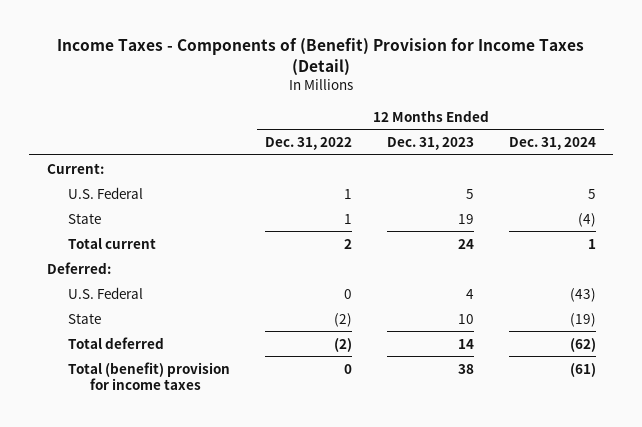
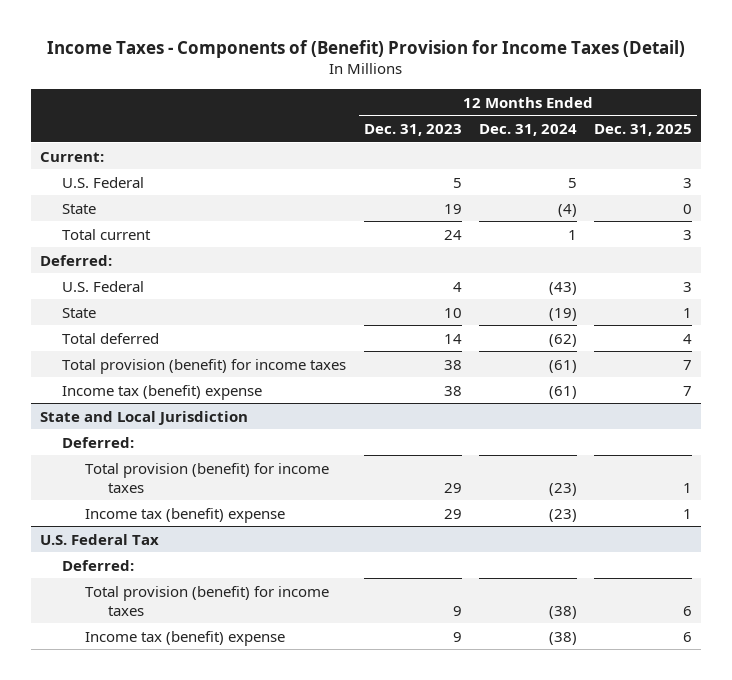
[265,136,353,150] Dec. 31, 2022 -> none
none -> [594,124,693,137] Dec. 31, 2025
[68,361,231,390] Total (benefit) provision for income taxes -> [62,358,347,374] Total provision (benefit) for income taxes
none -> [62,384,263,400] Income tax (benefit) expense
none -> [39,410,248,425] State and Local Jurisdiction
none -> [62,436,135,448] Deferred:
none -> [85,462,330,493] Total provision (benefit) for income taxes
none -> [85,507,286,523] Income tax (benefit) expense
none -> [39,533,159,545] U.S. Federal Tax
none -> [62,559,135,571] Deferred:
none -> [85,585,330,616] Total provision (benefit) for income taxes
none -> [85,630,286,646] Income tax (benefit) expense

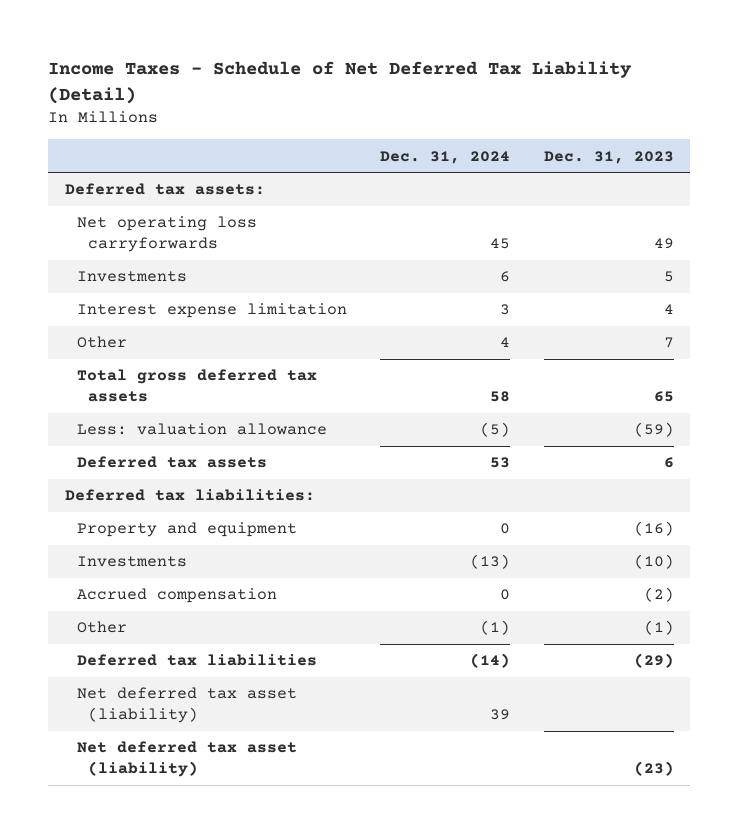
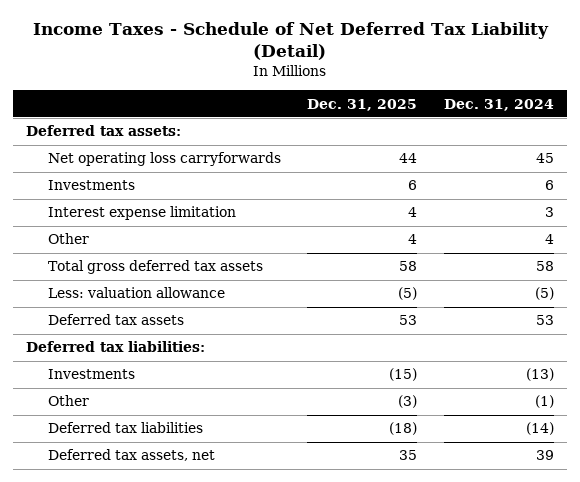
[543,150,674,164] Dec. 31, 2023 -> none
none -> [307,98,418,111] Dec. 31, 2025
[76,522,297,538] Property and equipment -> none
[76,588,277,604] Accrued compensation -> none
[76,741,297,777] Net deferred tax asset (liability) -> none
[76,687,297,723] Net deferred tax asset (liability) -> [48,449,216,462] Deferred tax assets, net

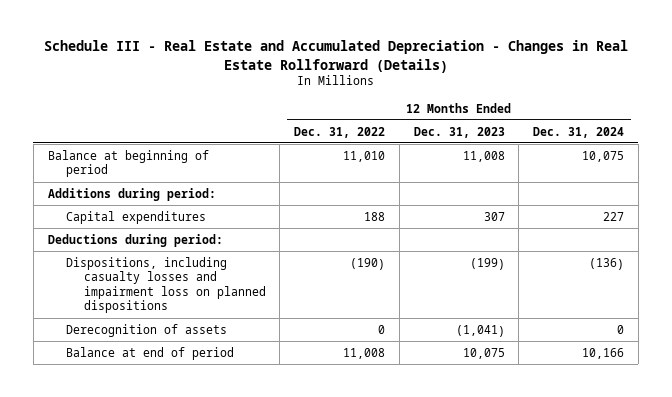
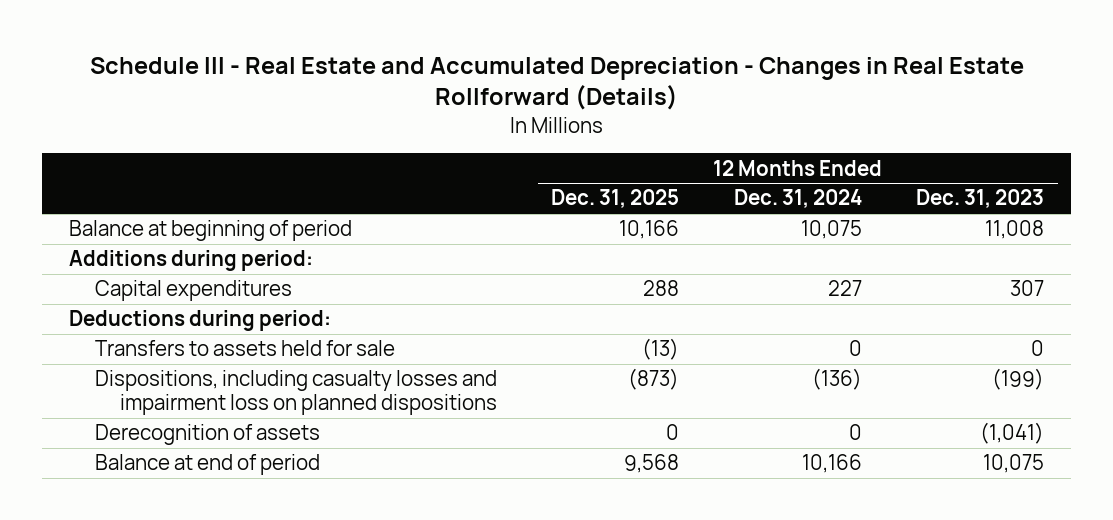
[294,126,386,138] Dec. 31, 2022 -> none
none -> [551,189,680,209] Dec. 31, 2025
none -> [94,340,395,357] Transfers to assets held for sale

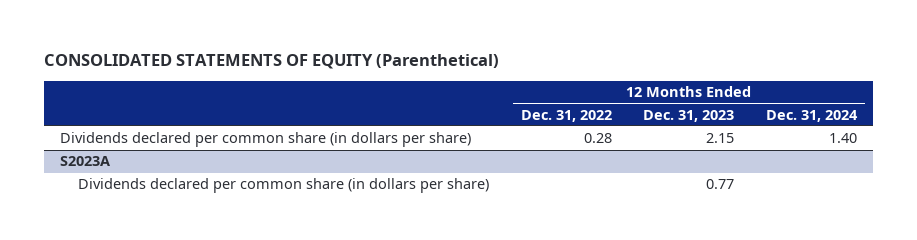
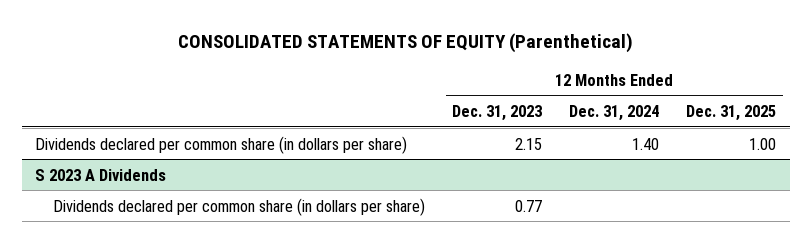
[520,109,612,122] Dec. 31, 2022 -> none
none -> [686,104,777,121] Dec. 31, 2025
[60,156,111,167] S2023A -> [35,168,167,181] S 2023 A Dividends

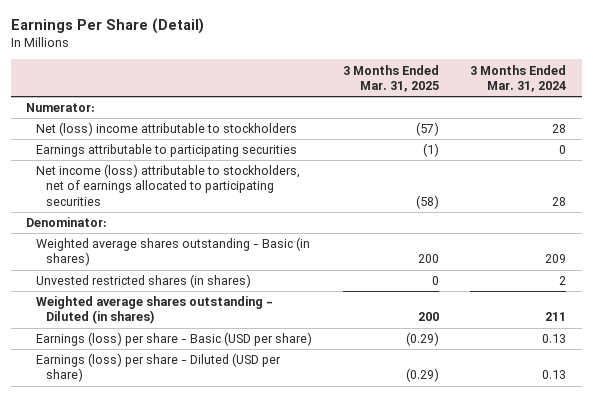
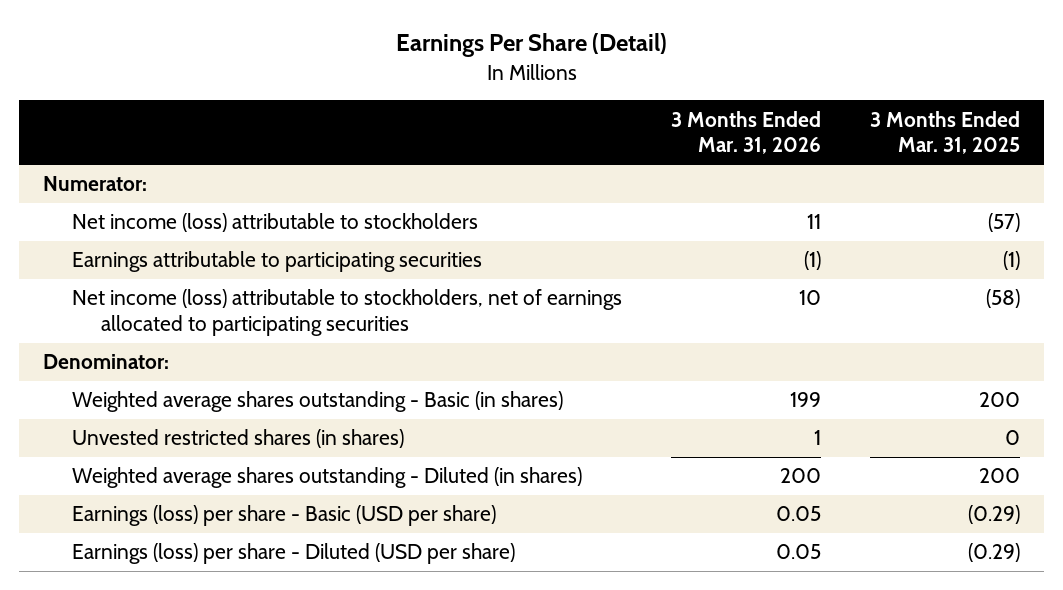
[470,64,567,92] 3 Months Ended Mar. 31, 2024 -> none
none -> [670,110,821,155] 3 Months Ended Mar. 31, 2026
[36,122,298,137] Net (loss) income attributable to stockholders -> [72,213,479,233] Net income (loss) attributable to stockholders

